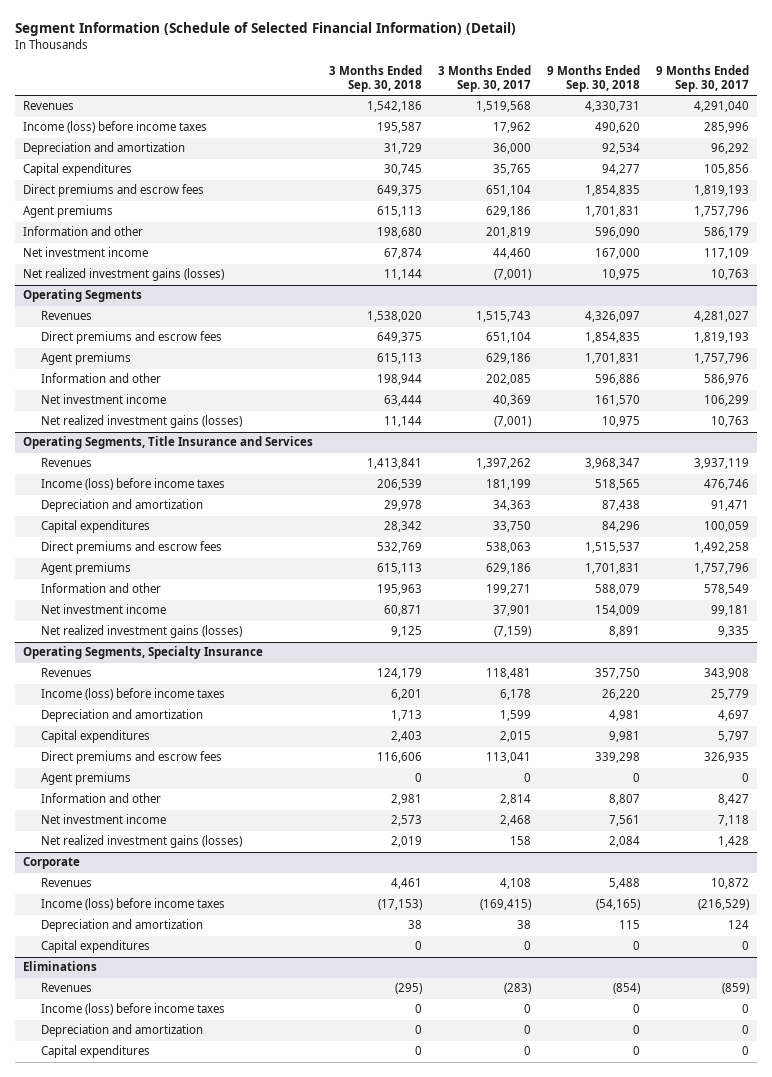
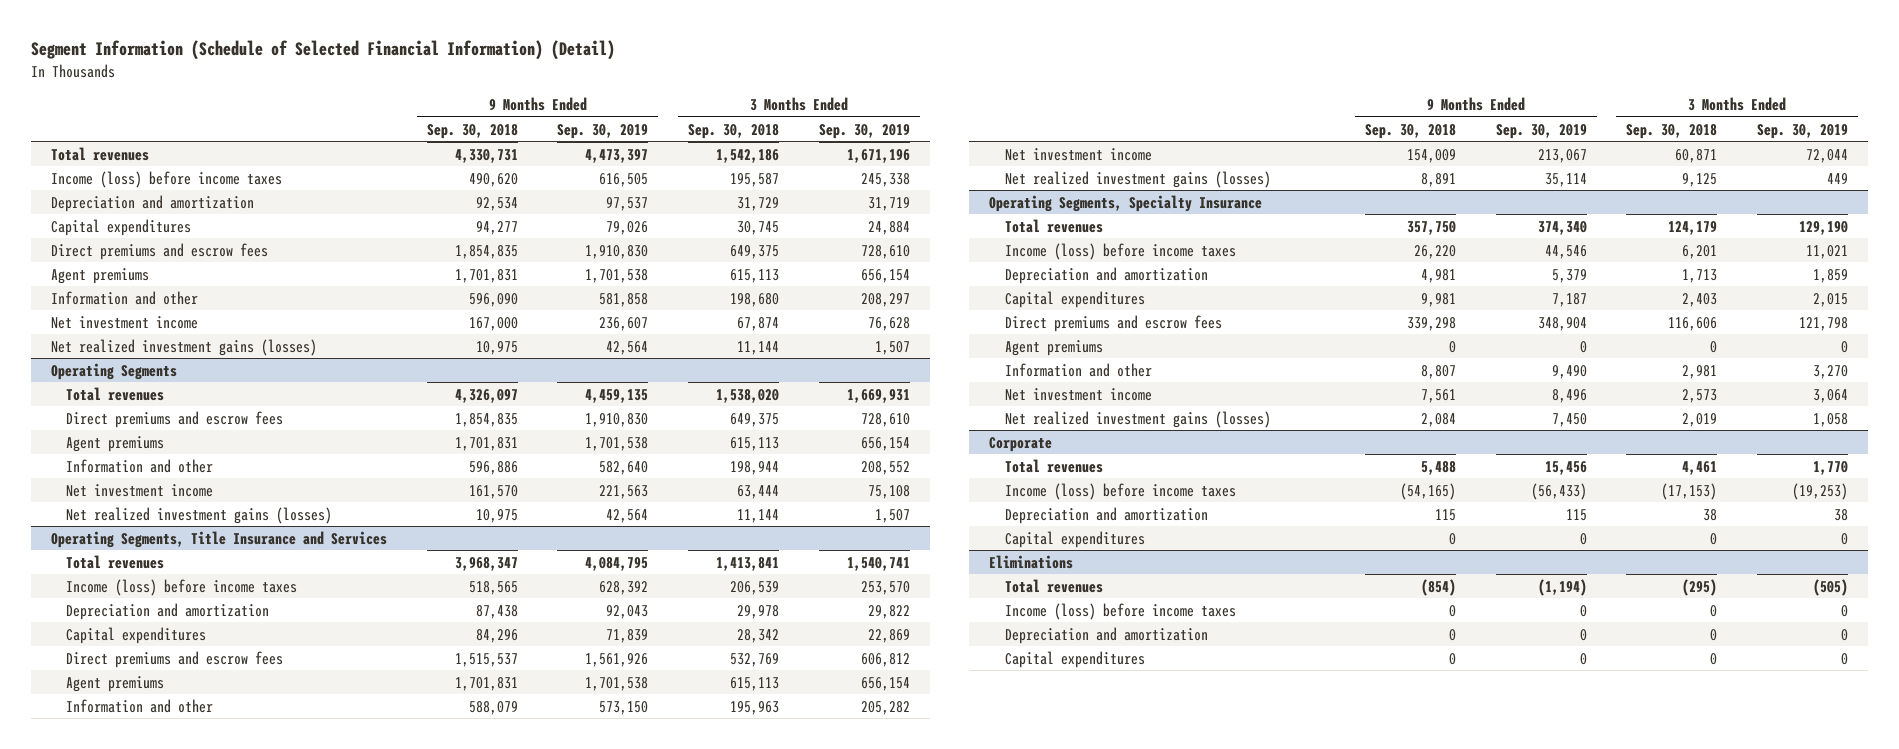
[437,64,531,93] 3 Months Ended Sep. 30, 2017 -> none
[655,64,749,93] 9 Months Ended Sep. 30, 2017 -> none
none -> [557,123,649,139] Sep. 30, 2019
none -> [818,123,910,139] Sep. 30, 2019
[22,101,74,111] Revenues -> [50,146,149,161] Total revenues
[41,311,93,321] Revenues -> [66,386,165,401] Total revenues
[41,458,93,468] Revenues -> [66,554,165,569] Total revenues
[41,668,93,678] Revenues -> [1004,218,1103,233] Total revenues
[41,878,93,888] Revenues -> [1004,458,1103,473] Total revenues
[41,983,93,993] Revenues -> [1004,578,1103,593] Total revenues

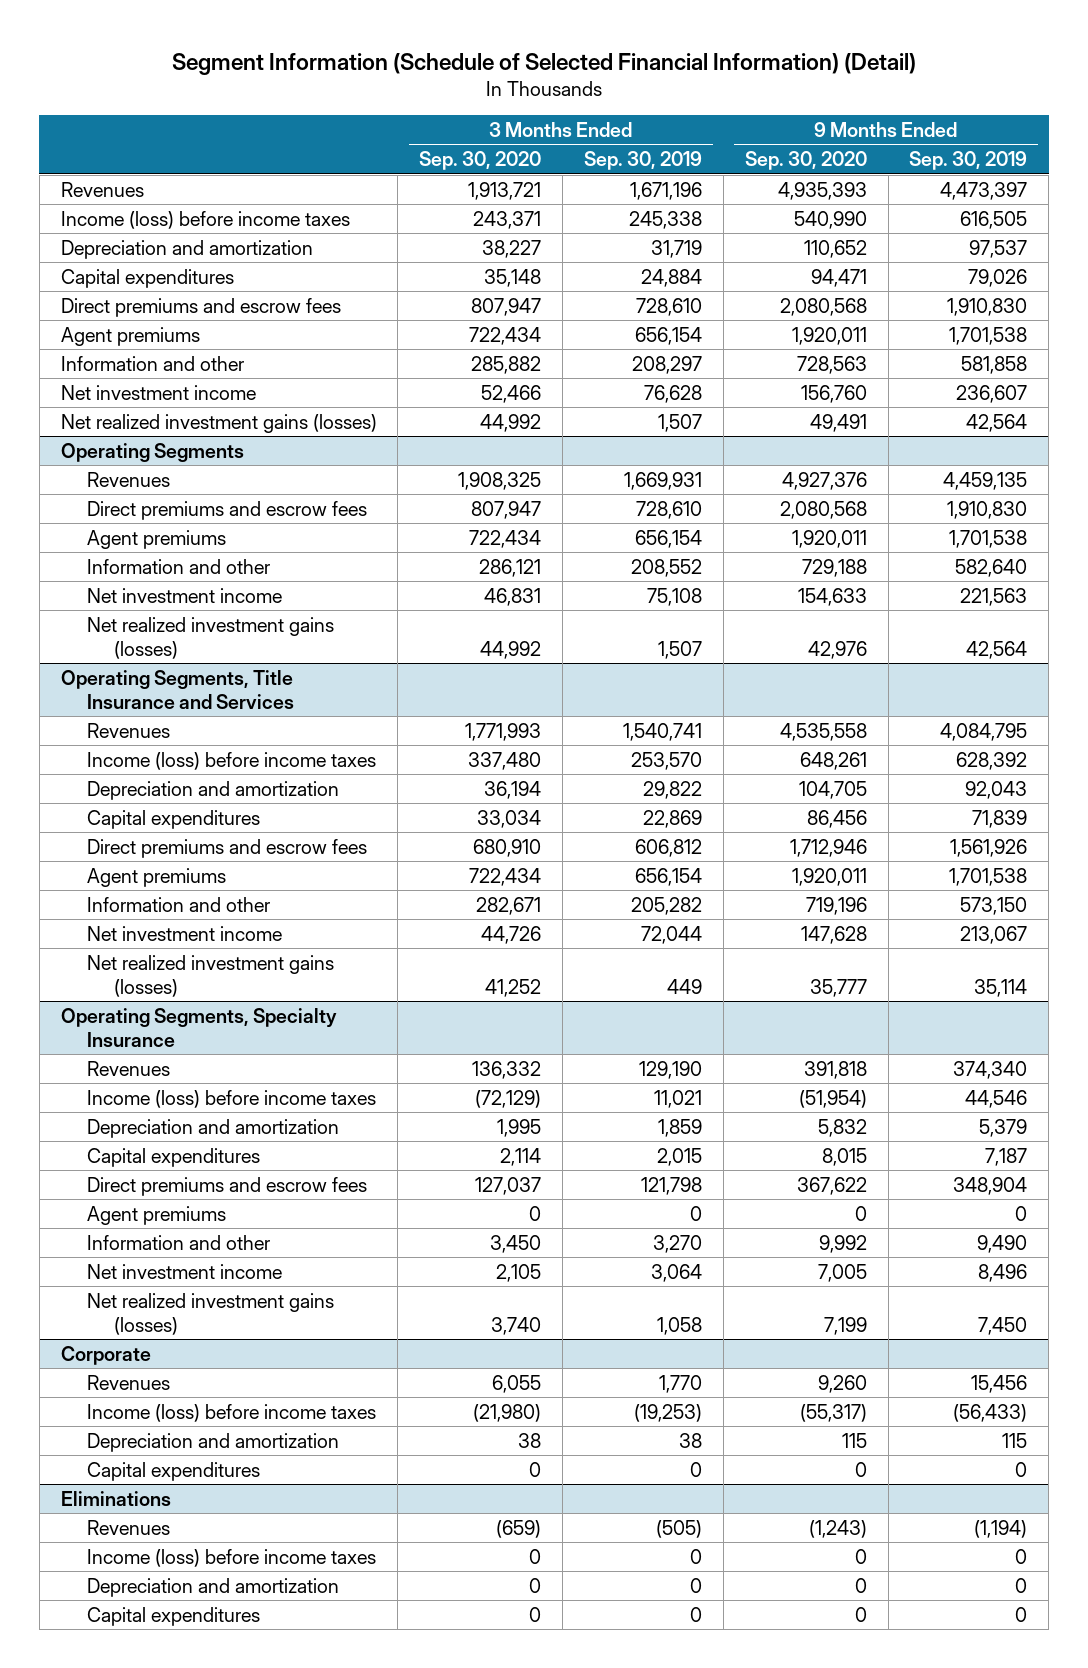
[426,123,518,139] Sep. 30, 2018 -> none
[688,123,780,139] Sep. 30, 2018 -> none
none -> [419,151,542,171] Sep. 30, 2020
none -> [744,151,867,171] Sep. 30, 2020
[50,146,149,161] Total revenues -> [60,181,144,197] Revenues
[66,386,165,401] Total revenues -> [87,471,171,487] Revenues
[66,554,165,569] Total revenues -> [87,722,171,738] Revenues
[1004,218,1103,233] Total revenues -> [87,1060,171,1076] Revenues
[1004,458,1103,473] Total revenues -> [87,1374,171,1390] Revenues
[1004,578,1103,593] Total revenues -> [87,1519,171,1535] Revenues

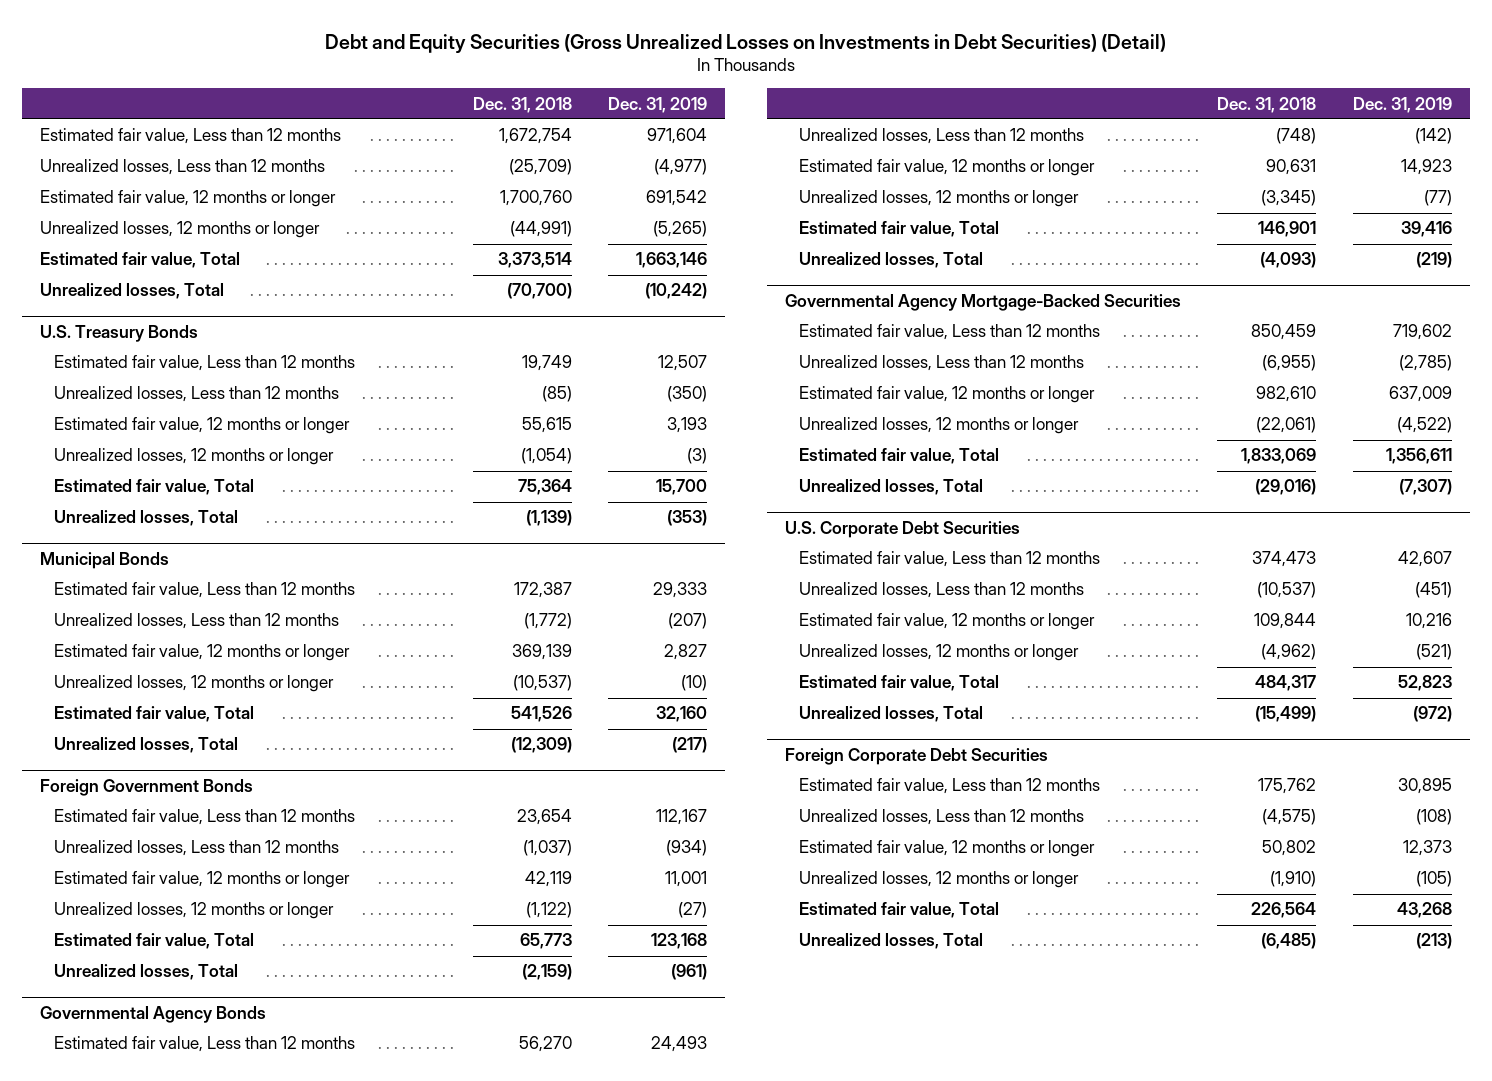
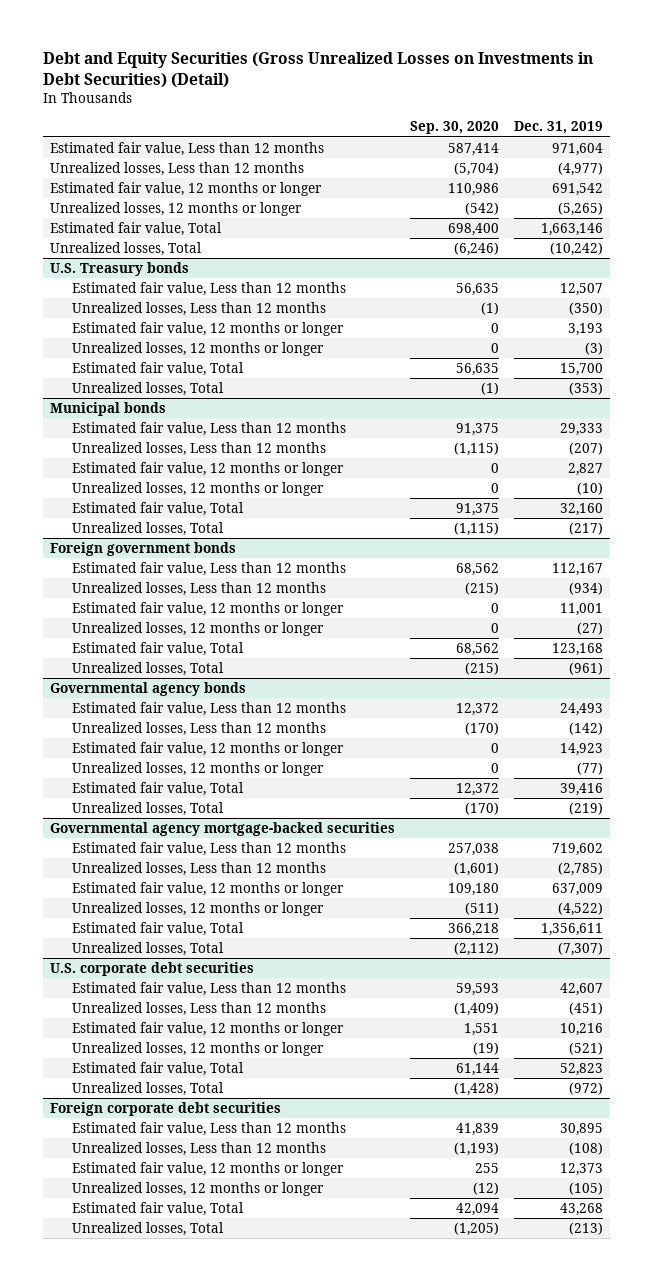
[472,96,572,113] Dec. 31, 2018 -> none
none -> [409,121,499,135] Sep. 30, 2020
[40,325,199,343] U.S. Treasury Bonds -> [50,261,190,276] U.S. Treasury bonds
[40,552,170,570] Municipal Bonds -> [50,401,167,416] Municipal bonds
[40,779,254,797] Foreign Government Bonds -> [50,541,237,556] Foreign government bonds
[40,1006,267,1024] Governmental Agency Bonds -> [50,681,247,696] Governmental agency bonds
[785,294,1182,312] Governmental Agency Mortgage-Backed Securities -> [50,821,396,836] Governmental agency mortgage-backed securities
[785,521,1021,539] U.S. Corporate Debt Securities -> [50,961,255,976] U.S. corporate debt securities
[785,748,1049,766] Foreign Corporate Debt Securities -> [50,1101,282,1116] Foreign corporate debt securities

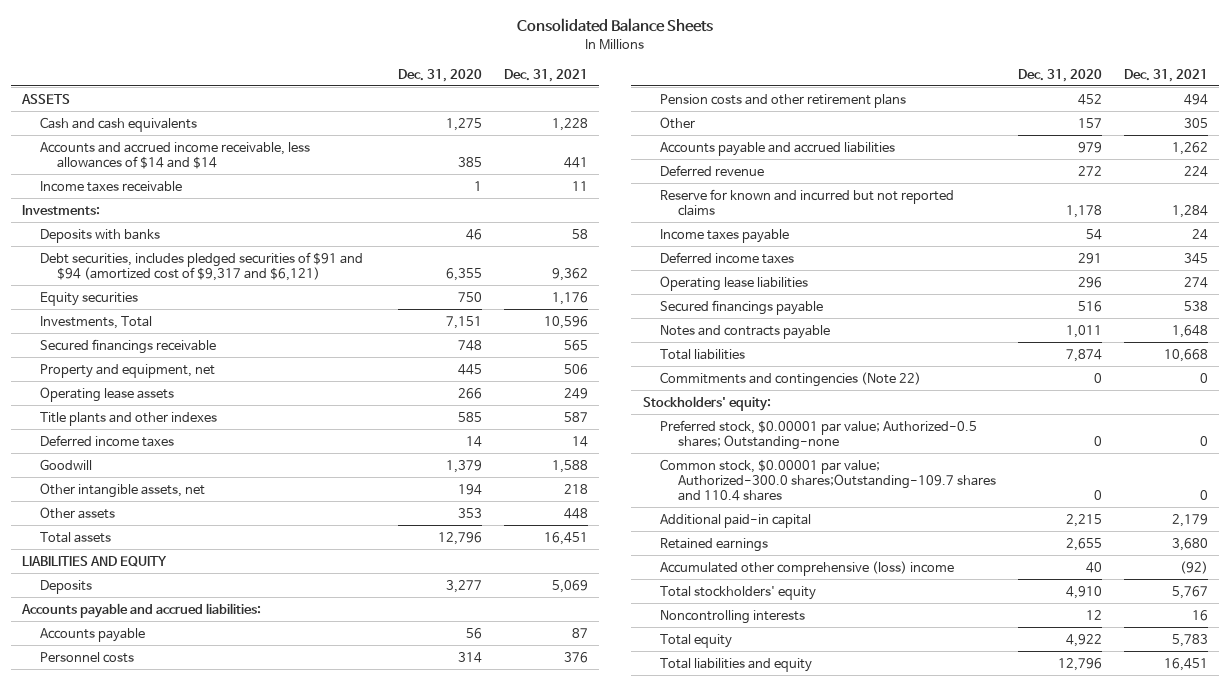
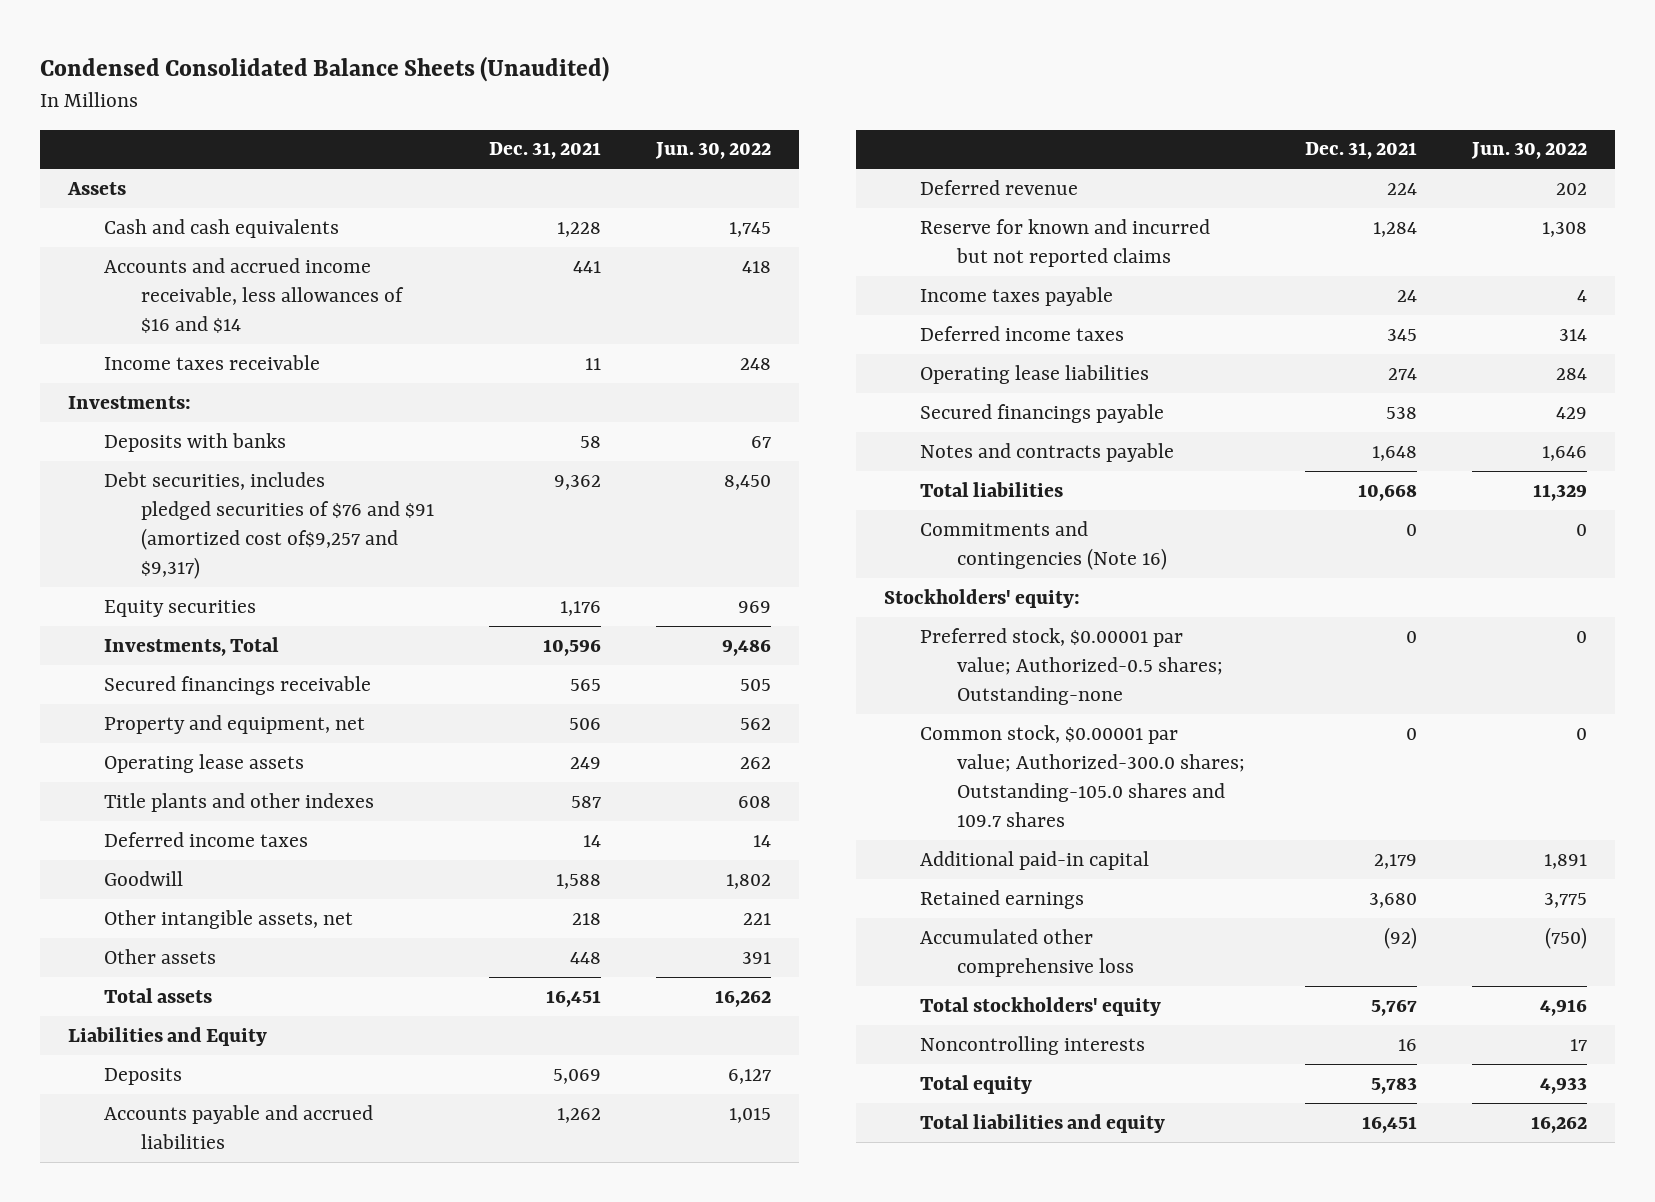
[517,18,714,33] Consolidated Balance Sheets -> [40,55,610,82] Condensed Consolidated Balance Sheets (Unaudited)
[397,68,482,82] Dec. 31, 2020 -> none
none -> [655,142,772,160] Jun. 30, 2022
[20,93,70,104] ASSETS -> [66,181,126,195] Assets
[39,141,310,169] Accounts and accrued income receivable, less allowances of $14 and $14 -> [104,257,404,334] Accounts and accrued income receivable, less allowances of $16 and $14
[39,251,363,281] Debt securities, includes pledged securities of $91 and $94 (amortized cost of $9,317 and $6,121) -> [104,471,434,580] Debt securities, includes pledged securities of $76 and $91 (amortized cost of$9,257 and $9,317)
[21,555,167,567] LIABILITIES AND EQUITY -> [67,1026,267,1046] Liabilities and Equity
[20,602,261,618] Accounts payable and accrued liabilities: -> none
[39,627,145,642] Accounts payable -> none
[39,651,134,663] Personnel costs -> none
[660,93,907,108] Pension costs and other retirement plans -> none
[660,116,696,129] Other -> none
[660,371,922,387] Commitments and contingencies (Note 22) -> [920,520,1167,570] Commitments and contingencies (Note 16)
[660,458,996,501] Common stock, $0.00001 par value; Authorized-300.0 shares;Outstanding-109.7 shares and 110.4 shares -> [920,724,1245,828] Common stock, $0.00001 par value; Authorized-300.0 shares; Outstanding-105.0 shares and 109.7 shares
[660,560,955,576] Accumulated other comprehensive (loss) income -> [920,928,1134,977] Accumulated other comprehensive loss

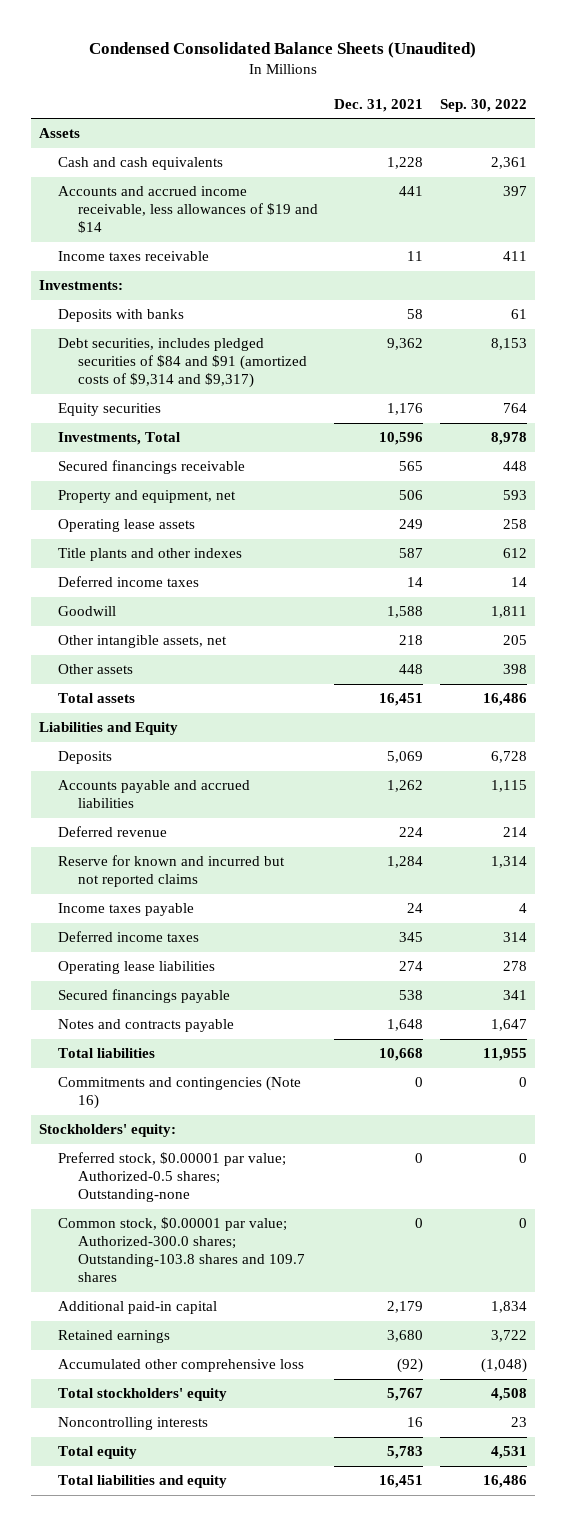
[655,142,772,160] Jun. 30, 2022 -> none
none -> [439,98,527,112] Sep. 30, 2022
[104,257,404,334] Accounts and accrued income receivable, less allowances of $16 and $14 -> [58,186,318,234] Accounts and accrued income receivable, less allowances of $19 and $14
[104,471,434,580] Debt securities, includes pledged securities of $76 and $91 (amortized cost of$9,257 and $9,317) -> [58,338,307,389] Debt securities, includes pledged securities of $84 and $91 (amortized costs of $9,314 and $9,317)
[920,724,1245,828] Common stock, $0.00001 par value; Authorized-300.0 shares; Outstanding-105.0 shares and 109.7 shares -> [58,1217,305,1282] Common stock, $0.00001 par value; Authorized-300.0 shares; Outstanding-103.8 shares and 109.7 shares

